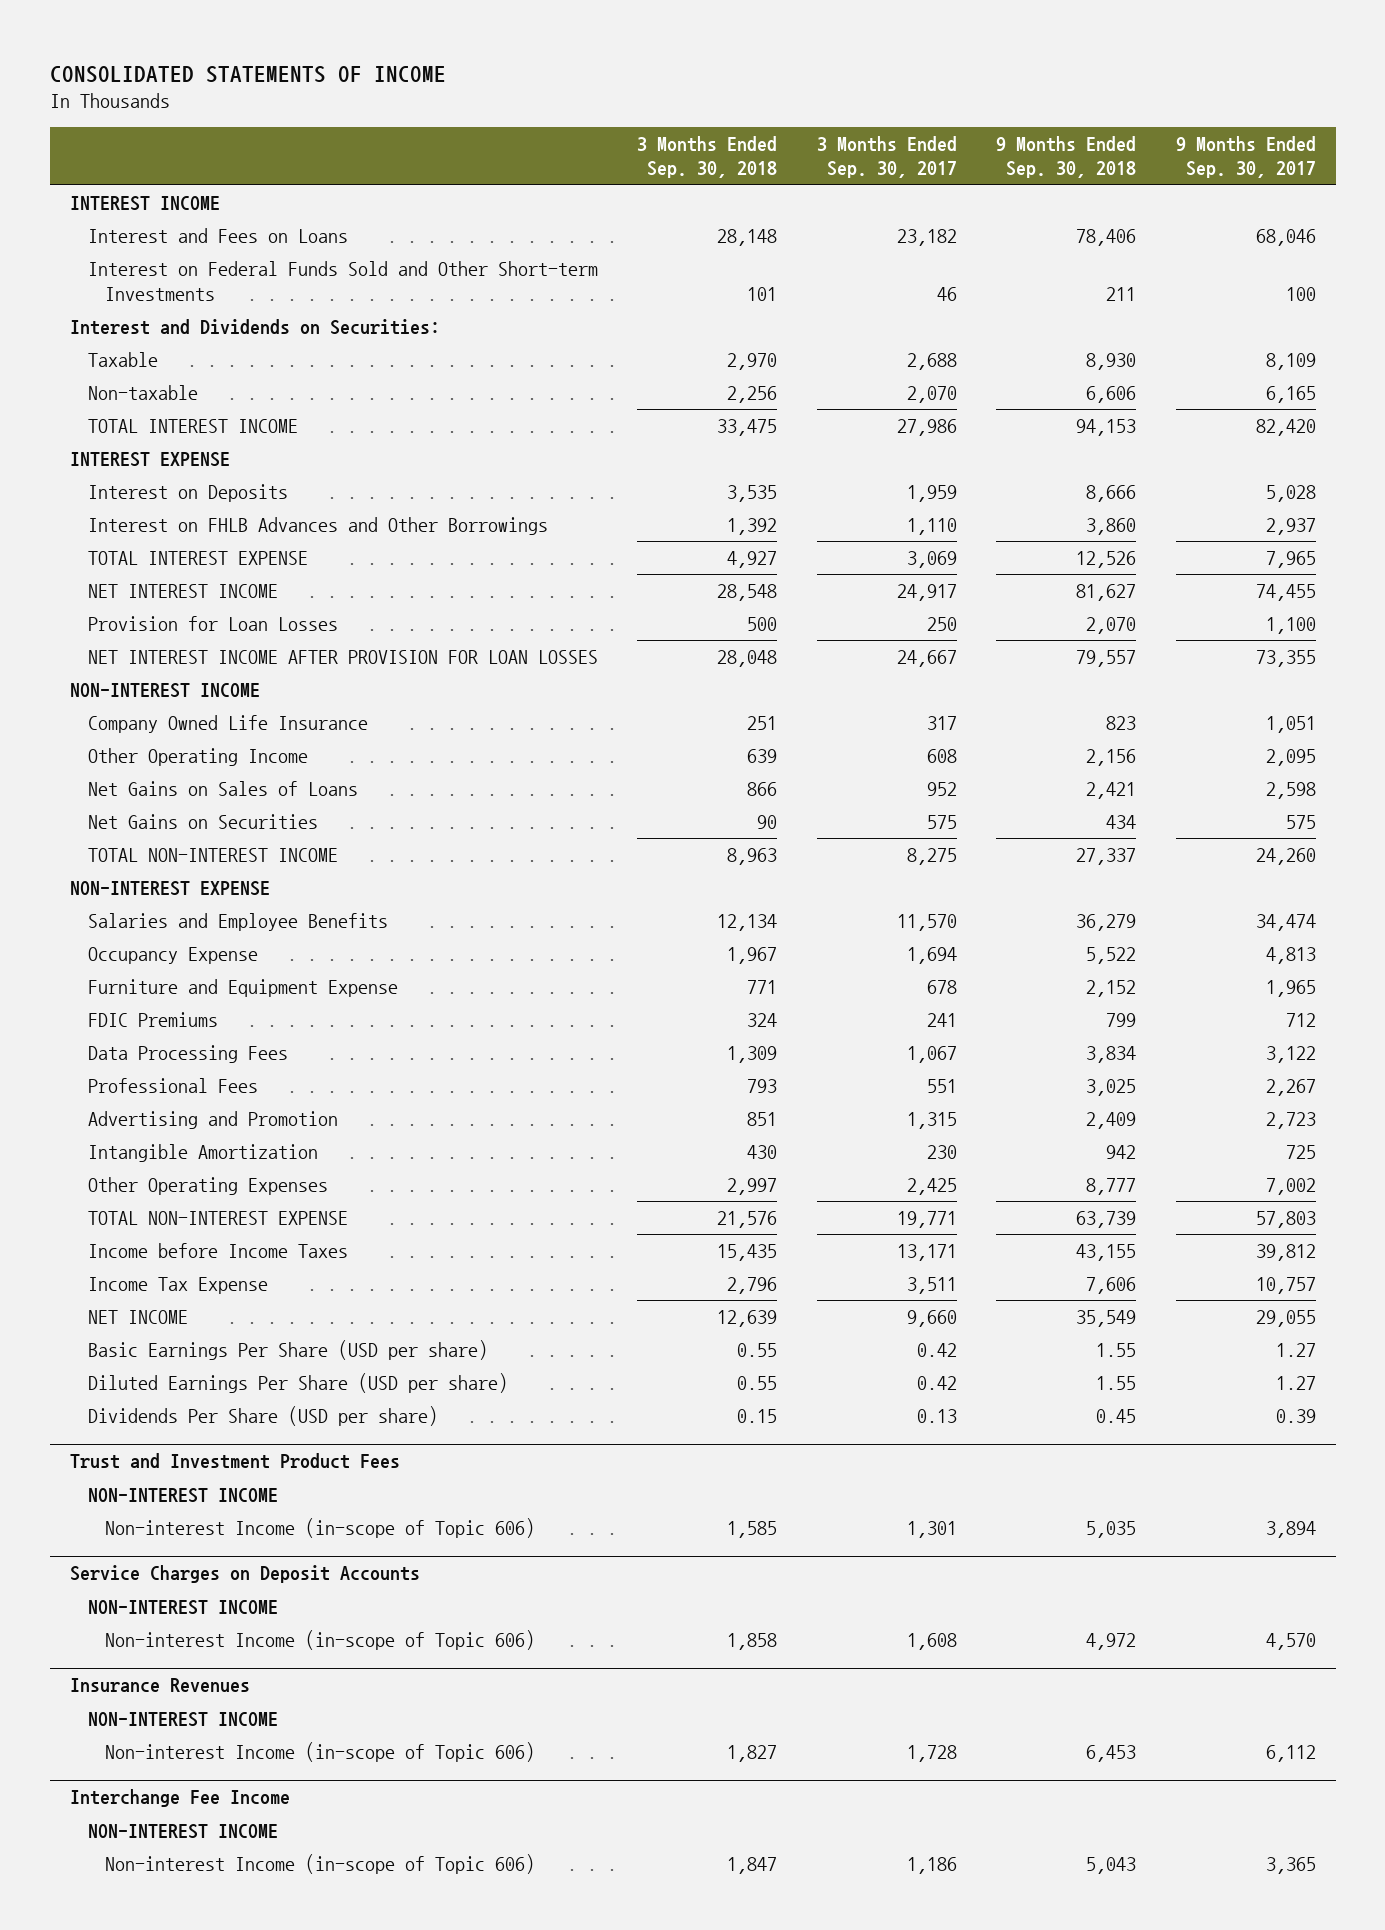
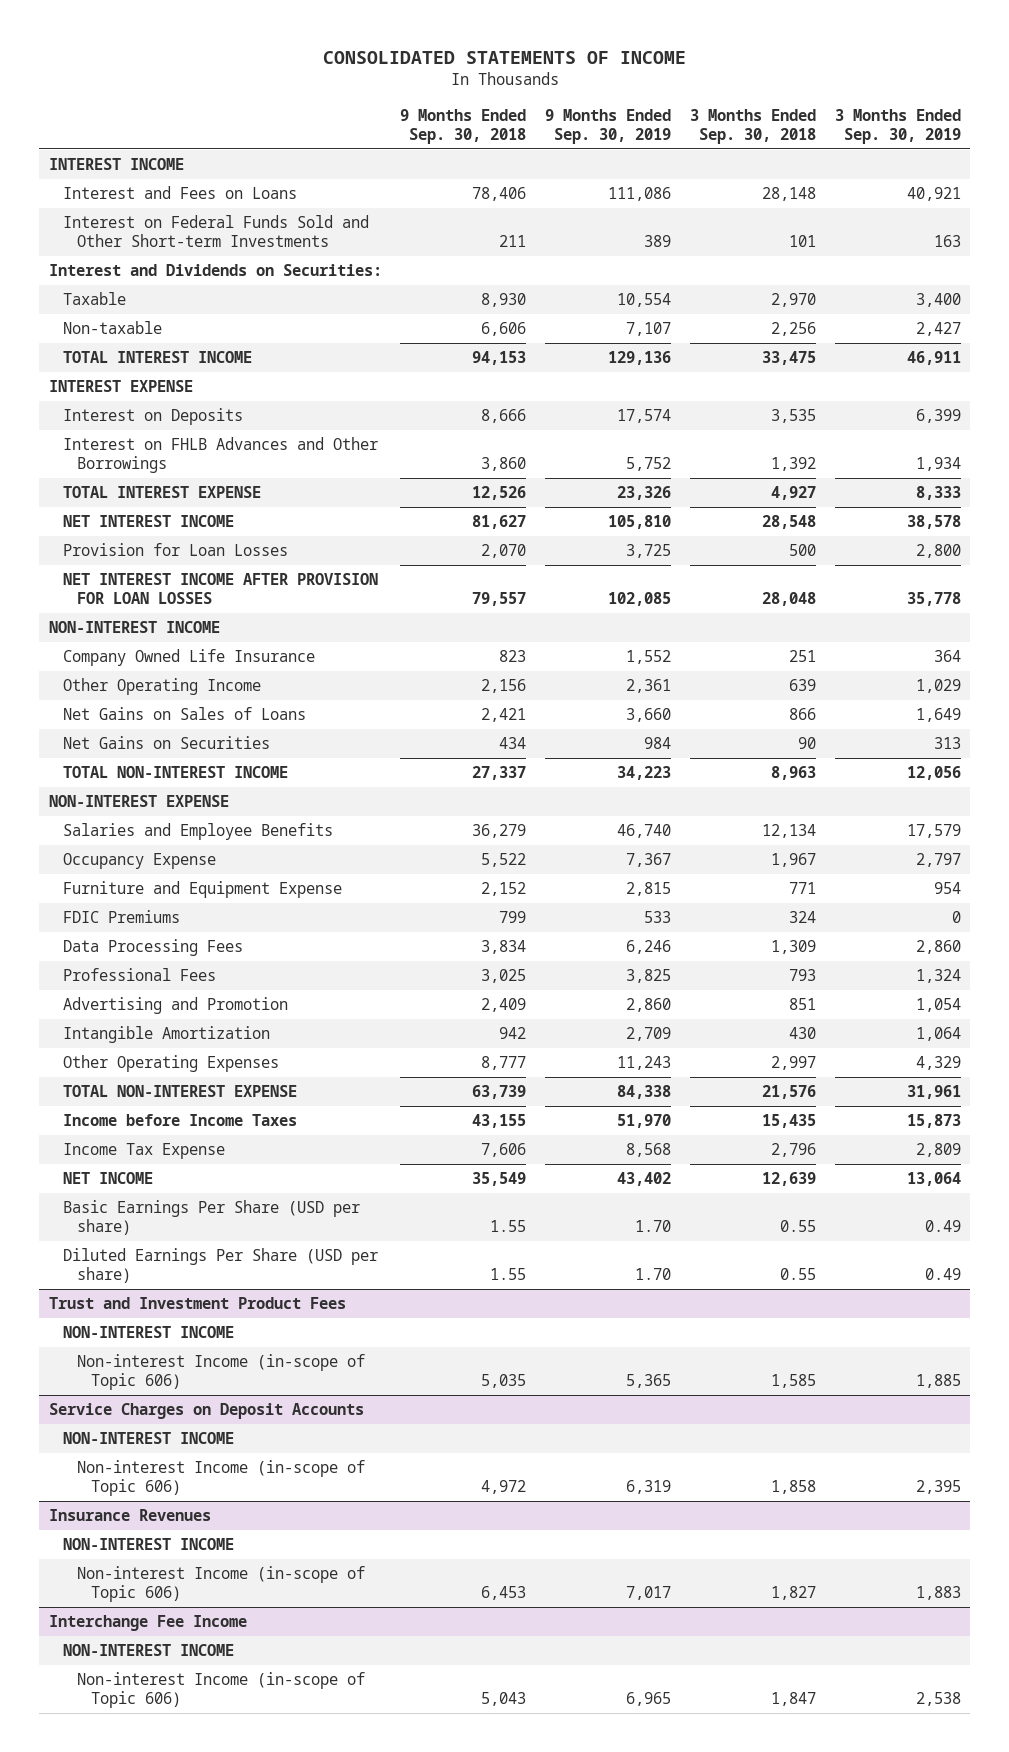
[816,135,957,179] 3 Months Ended Sep. 30, 2017 -> none
[1175,135,1316,179] 9 Months Ended Sep. 30, 2017 -> none
none -> [545,109,672,144] 9 Months Ended Sep. 30, 2019
none -> [834,109,961,144] 3 Months Ended Sep. 30, 2019
[87,1405,438,1426] Dividends Per Share (USD per share) -> none

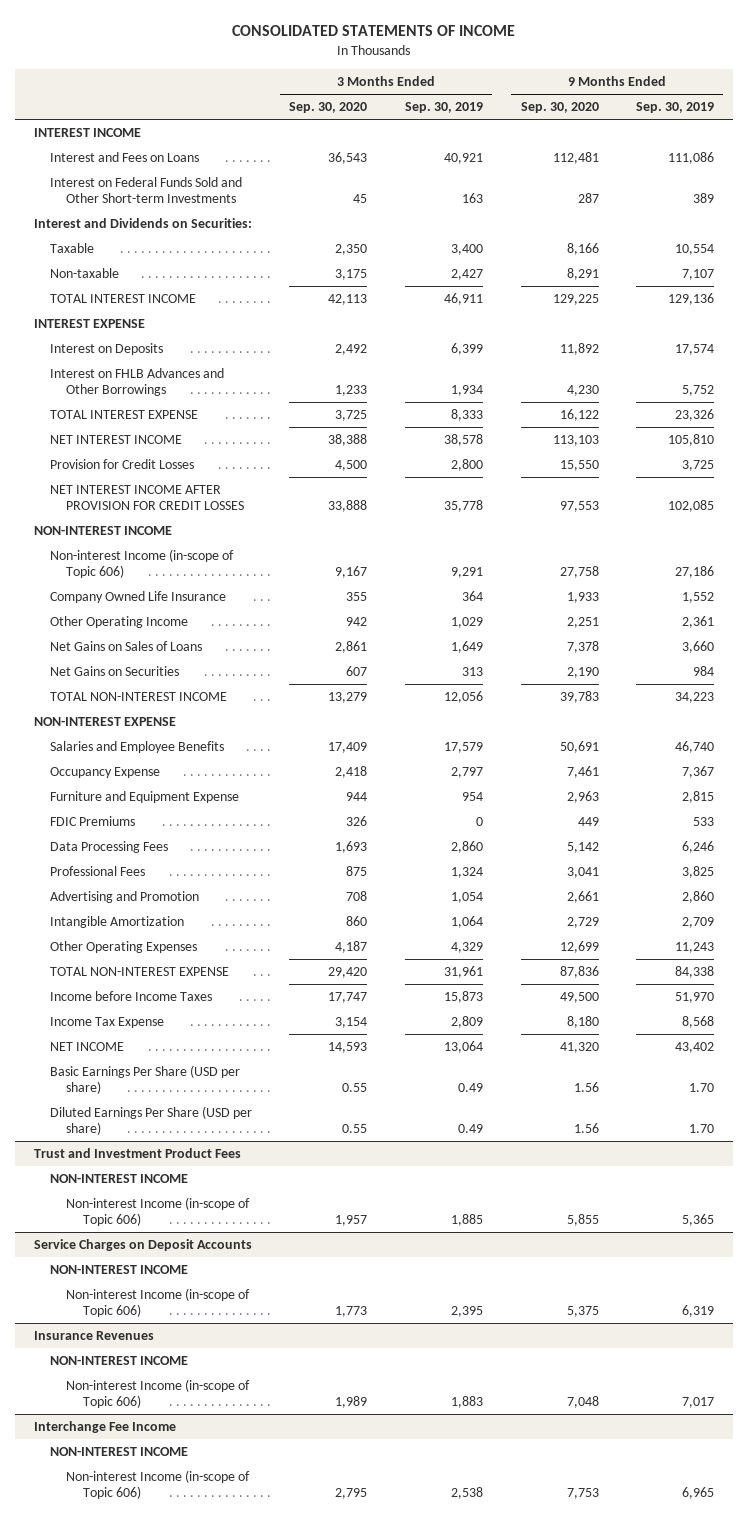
[400,109,527,144] 9 Months Ended Sep. 30, 2018 -> none
[689,109,816,144] 3 Months Ended Sep. 30, 2018 -> none
none -> [289,102,368,114] Sep. 30, 2020
none -> [520,102,599,114] Sep. 30, 2020
[62,543,288,557] Provision for Loan Losses -> [49,459,194,470] Provision for Credit Losses
[62,573,378,605] NET INTEREST INCOME AFTER PROVISION FOR LOAN LOSSES -> [49,485,245,511] NET INTEREST INCOME AFTER PROVISION FOR CREDIT LOSSES
none -> [49,549,234,579] Non-interest Income (in-scope of Topic 606)

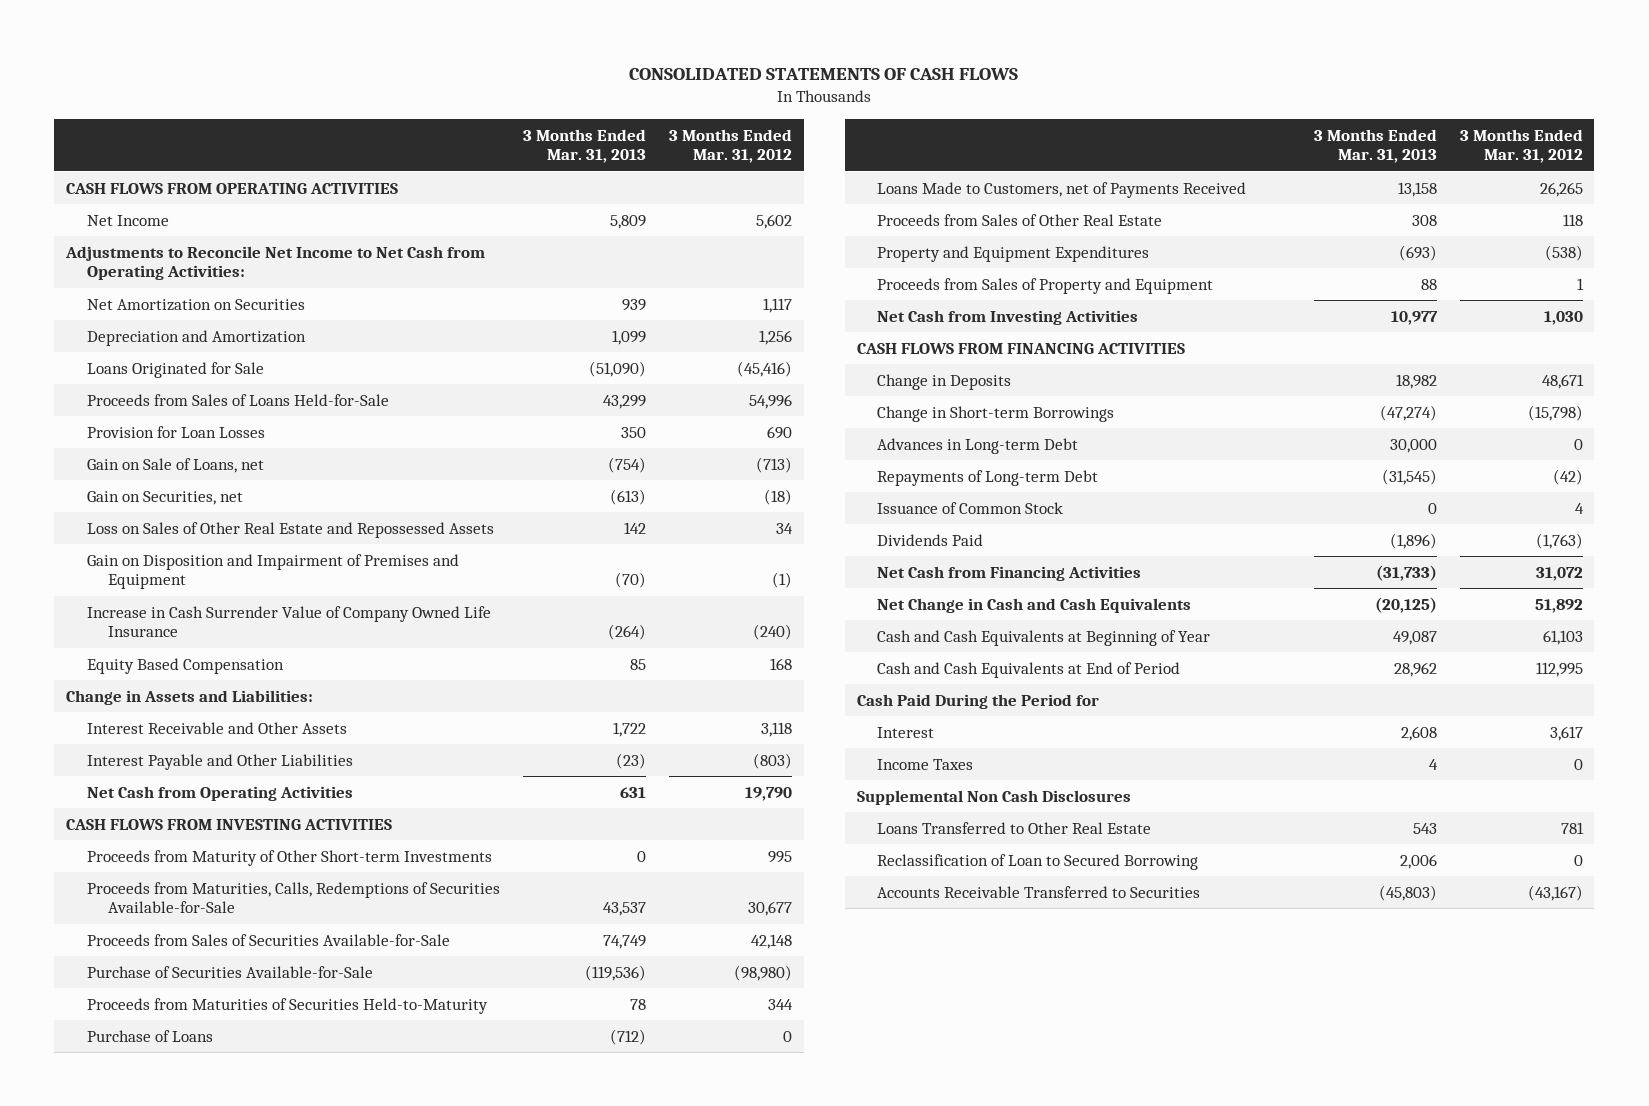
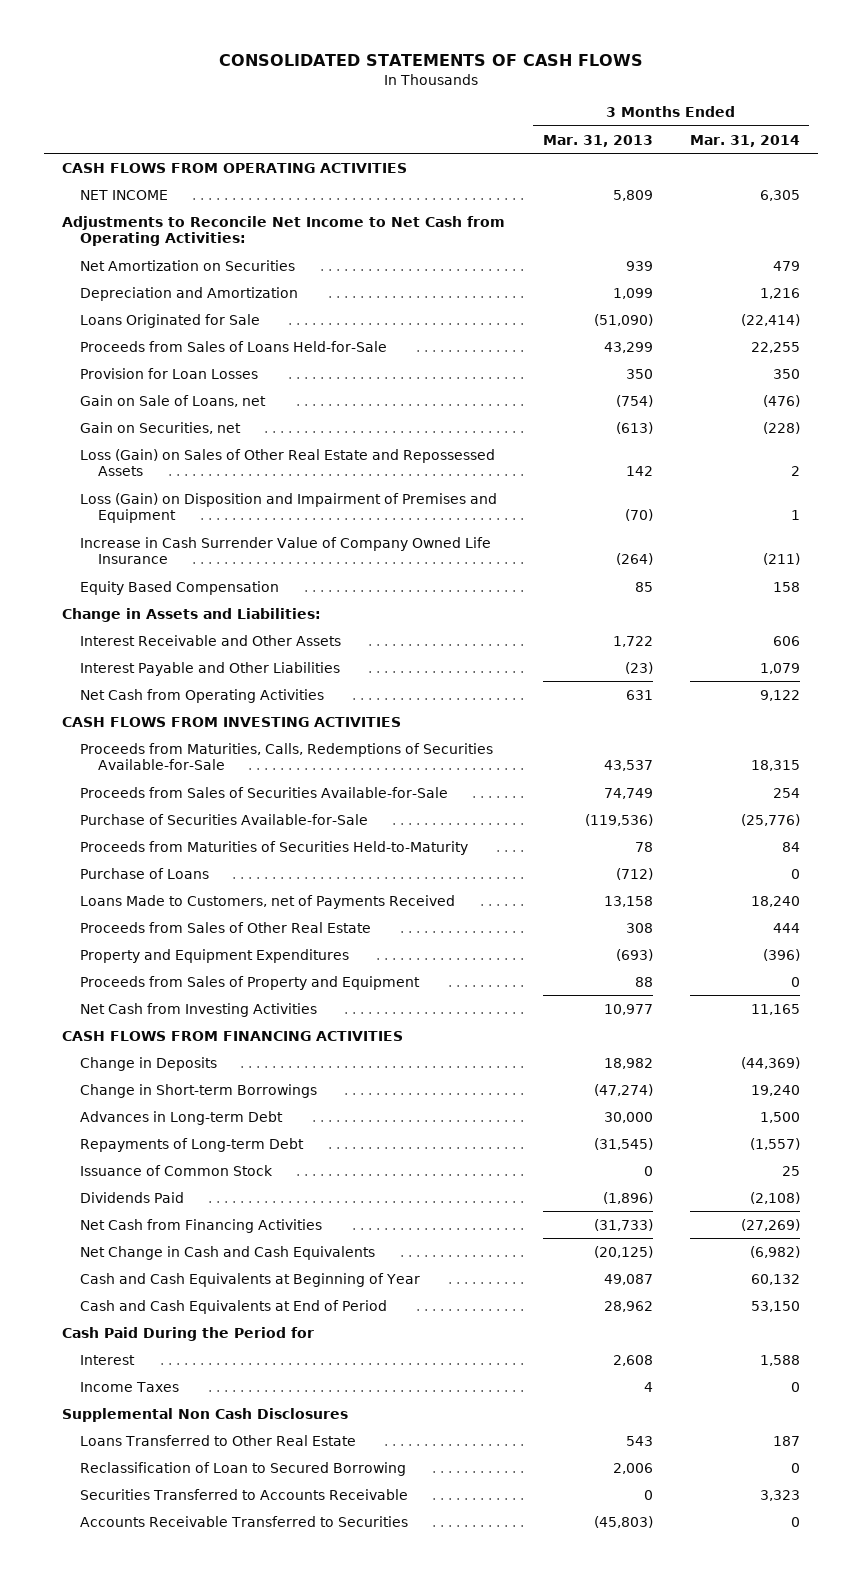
[669,128,793,164] 3 Months Ended Mar. 31, 2012 -> none
none -> [689,134,800,147] Mar. 31, 2014
[86,214,169,226] Net Income -> [80,189,169,200] NET INCOME
[86,521,494,538] Loss on Sales of Other Real Estate and Repossessed Assets -> [80,448,496,477] Loss (Gain) on Sales of Other Real Estate and Repossessed Assets
[86,553,459,590] Gain on Disposition and Impairment of Premises and Equipment -> [80,492,498,524] Loss (Gain) on Disposition and Impairment of Premises and Equipment
[86,849,492,866] Proceeds from Maturity of Other Short-term Investments -> none
none -> [80,1488,409,1500] Securities Transferred to Accounts Receivable

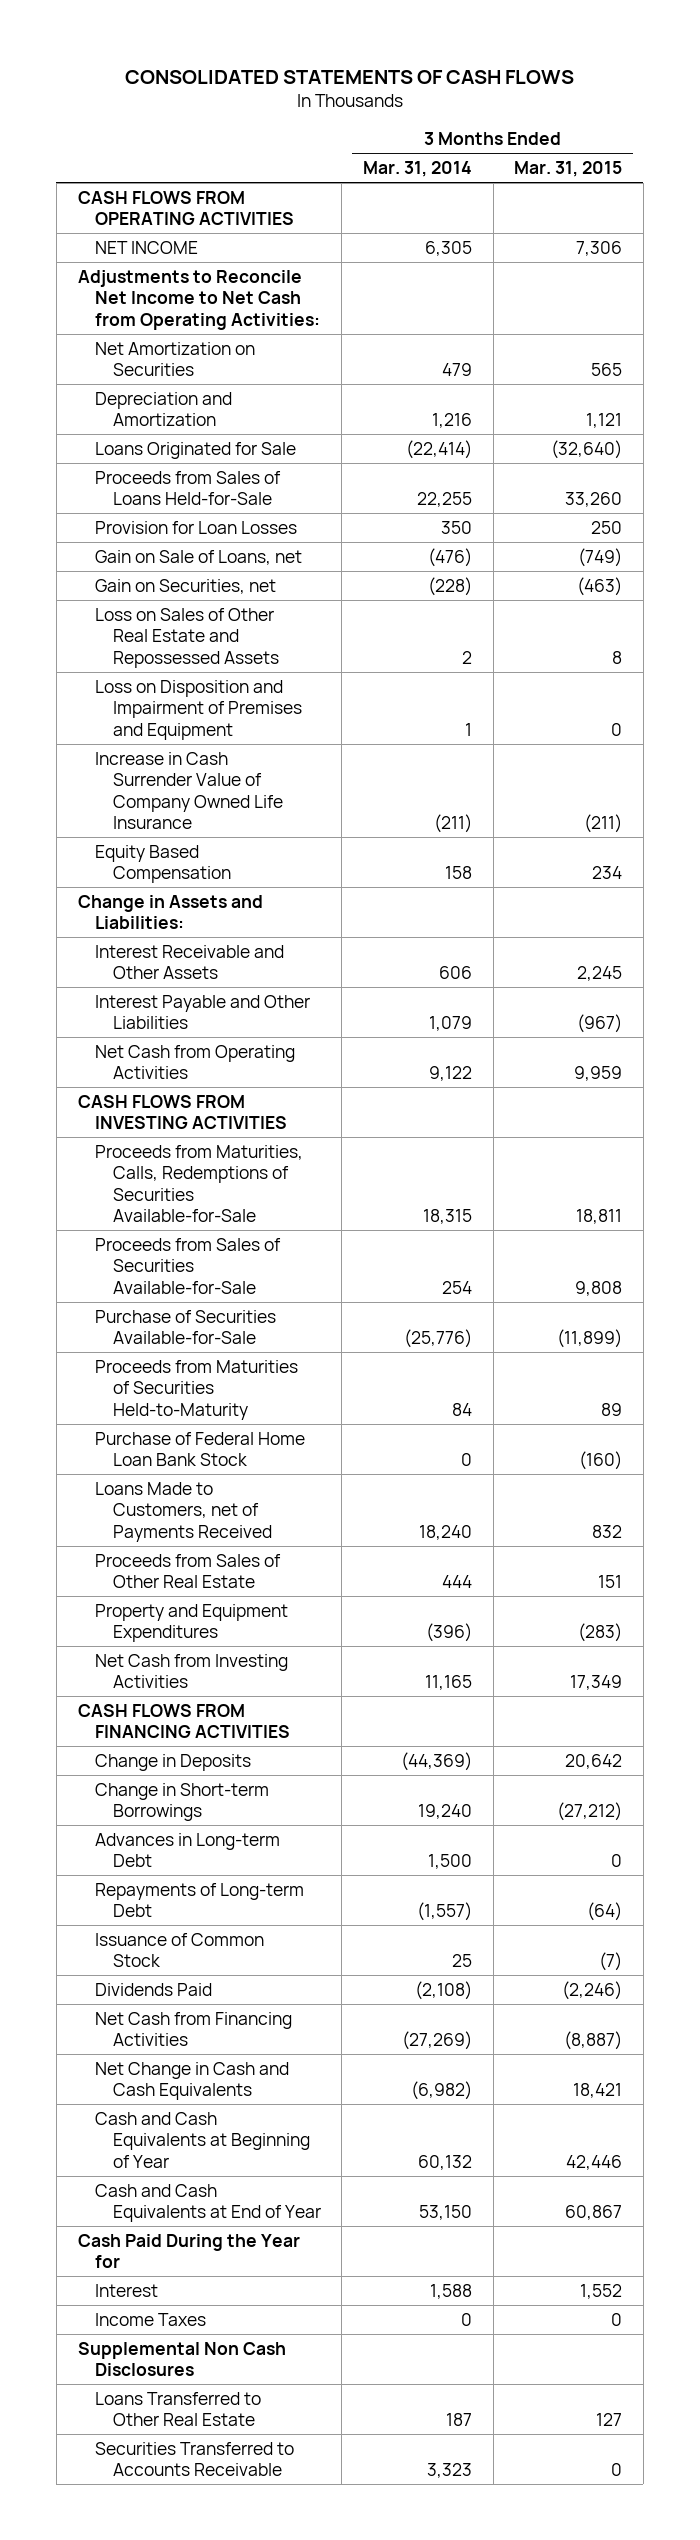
[542,134,653,147] Mar. 31, 2013 -> none
none -> [514,161,623,178] Mar. 31, 2015
[80,448,496,477] Loss (Gain) on Sales of Other Real Estate and Repossessed Assets -> [95,607,279,668] Loss on Sales of Other Real Estate and Repossessed Assets
[80,492,498,524] Loss (Gain) on Disposition and Impairment of Premises and Equipment -> [95,679,302,740] Loss on Disposition and Impairment of Premises and Equipment
[80,867,210,879] Purchase of Loans -> none
none -> [95,1431,306,1467] Purchase of Federal Home Loan Bank Stock
[80,975,421,990] Proceeds from Sales of Property and Equipment -> none
[80,1299,388,1314] Cash and Cash Equivalents at End of Period -> [95,2183,321,2223] Cash and Cash Equivalents at End of Year
[62,1326,315,1341] Cash Paid During the Period for -> [77,2233,300,2269] Cash Paid During the Year for
[80,1461,407,1476] Reclassification of Loan to Secured Borrowing -> none
[80,1515,409,1527] Accounts Receivable Transferred to Securities -> none

